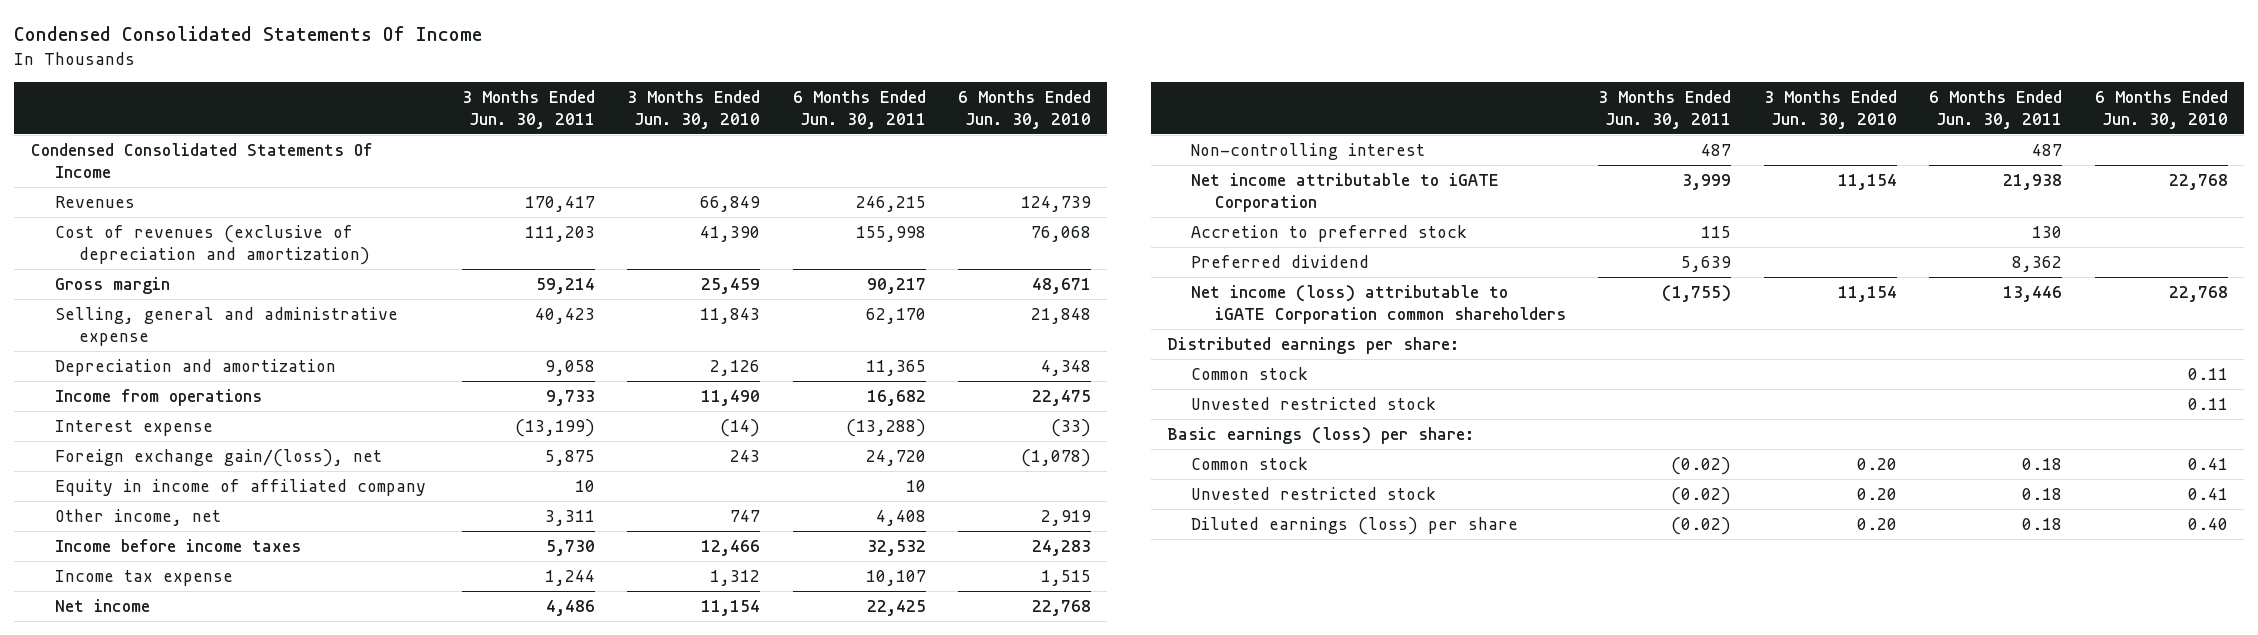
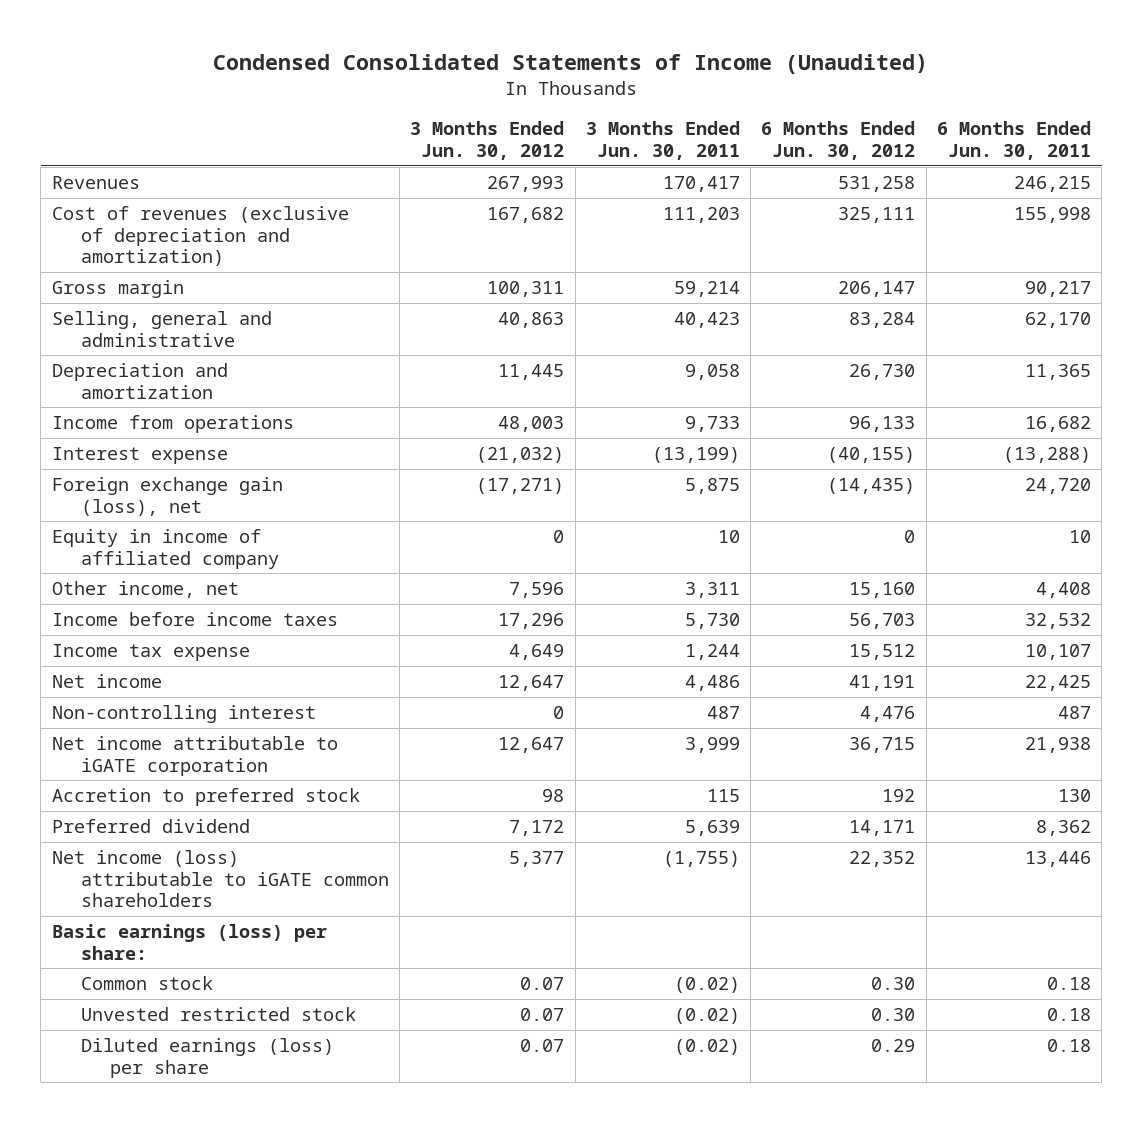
[14,26,483,42] Condensed Consolidated Statements Of Income -> [213,53,929,74] Condensed Consolidated Statements of Income (Unaudited)
[627,90,761,129] 3 Months Ended Jun. 30, 2010 -> none
[958,90,1092,129] 6 Months Ended Jun. 30, 2010 -> none
none -> [410,121,565,160] 3 Months Ended Jun. 30, 2012
none -> [761,121,916,160] 6 Months Ended Jun. 30, 2012
[30,142,373,178] Condensed Consolidated Statements Of Income -> none
[54,306,398,346] Selling, general and administrative expense -> [51,311,272,347] Selling, general and administrative
[54,448,382,467] Foreign exchange gain/(loss), net -> [51,477,283,516] Foreign exchange gain (loss), net
[1191,172,1500,212] Net income attributable to iGATE Corporation -> [51,736,338,776] Net income attributable to iGATE corporation
[1166,336,1459,354] Distributed earnings per share: -> none
[1191,366,1309,380] Common stock -> none
[1191,396,1437,410] Unvested restricted stock -> none
[1191,284,1567,324] Net income (loss) attributable to iGATE Corporation common shareholders -> [51,850,389,908] Net income (loss) attributable to iGATE common shareholders

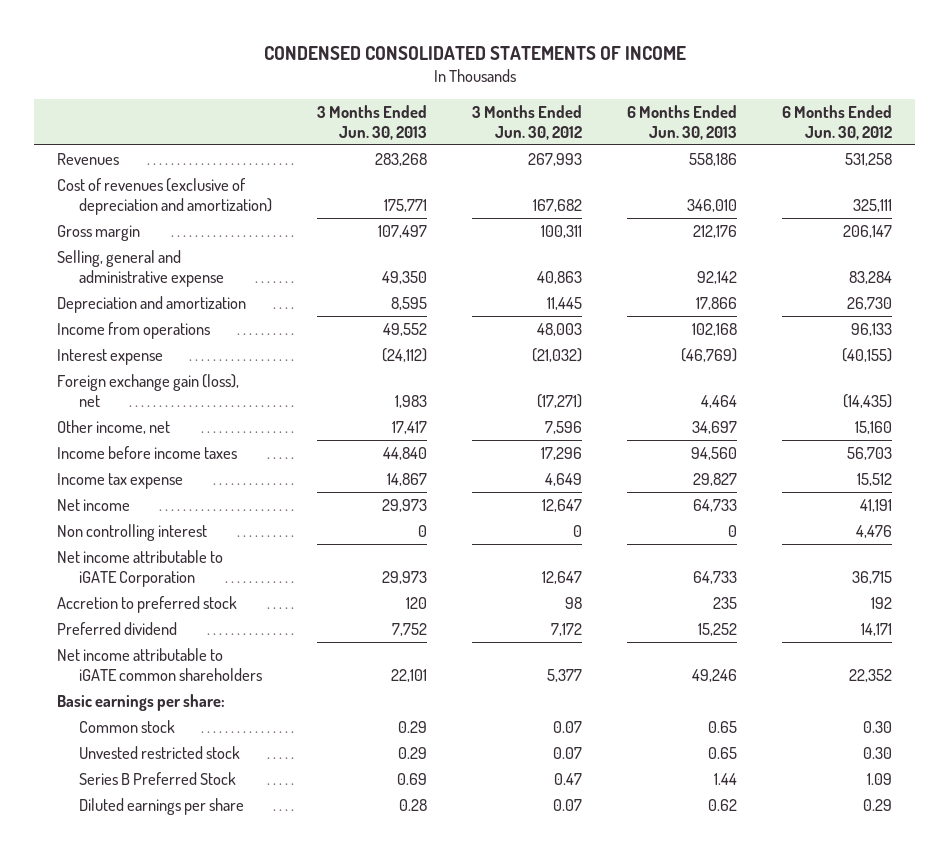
[213,53,929,74] Condensed Consolidated Statements of Income (Unaudited) -> [263,45,686,60] CONDENSED CONSOLIDATED STATEMENTS OF INCOME
[585,121,740,160] 3 Months Ended Jun. 30, 2011 -> none
[937,121,1092,160] 6 Months Ended Jun. 30, 2011 -> none
none -> [316,104,427,140] 3 Months Ended Jun. 30, 2013
none -> [627,104,738,140] 6 Months Ended Jun. 30, 2013
[51,311,272,347] Selling, general and administrative -> [56,250,224,287] Selling, general and administrative expense
[51,529,279,569] Equity in income of affiliated company -> none
[51,705,316,724] Non-controlling interest -> [56,524,207,542] Non controlling interest
[51,736,338,776] Net income attributable to iGATE corporation -> [56,550,223,587] Net income attributable to iGATE Corporation
[51,850,389,908] Net income (loss) attributable to iGATE common shareholders -> [56,648,262,681] Net income attributable to iGATE common shareholders
[51,924,327,960] Basic earnings (loss) per share: -> [56,694,225,712] Basic earnings per share:
none -> [78,772,236,786] Series B Preferred Stock
[80,1038,334,1078] Diluted earnings (loss) per share -> [78,798,244,816] Diluted earnings per share

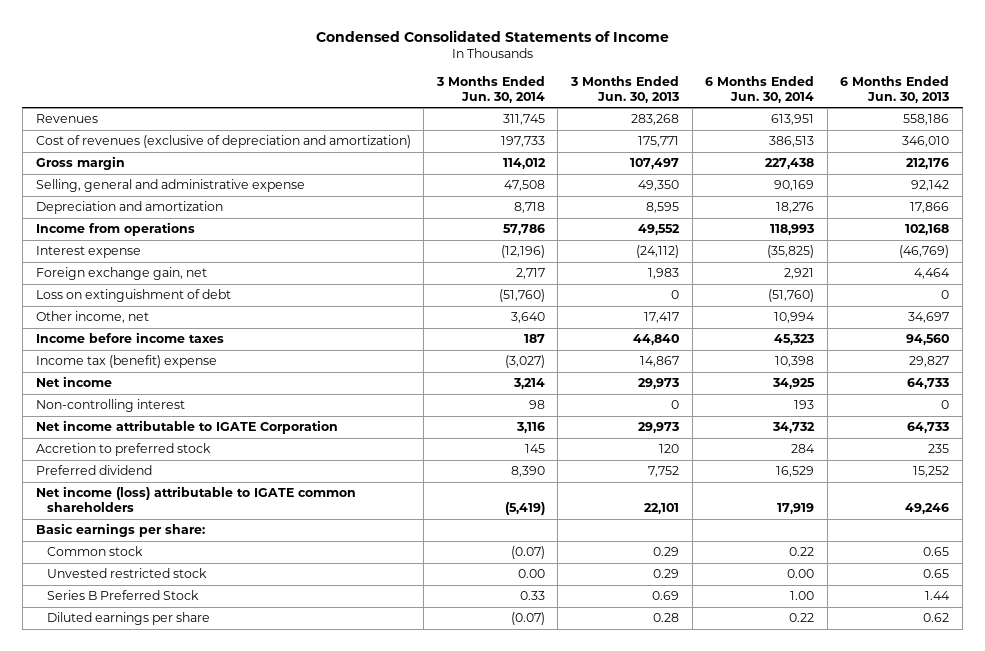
[263,45,686,60] CONDENSED CONSOLIDATED STATEMENTS OF INCOME -> [315,29,669,42] Condensed Consolidated Statements of Income
[472,104,583,140] 3 Months Ended Jun. 30, 2012 -> none
[782,104,893,140] 6 Months Ended Jun. 30, 2012 -> none
none -> [435,75,545,103] 3 Months Ended Jun. 30, 2014
none -> [705,75,815,103] 6 Months Ended Jun. 30, 2014
[56,374,239,407] Foreign exchange gain (loss), net -> [35,267,207,281] Foreign exchange gain, net
none -> [35,289,231,303] Loss on extinguishment of debt
[56,473,183,490] Income tax expense -> [35,355,217,369] Income tax (benefit) expense
[56,524,207,542] Non controlling interest -> [35,399,185,413] Non-controlling interest
[56,550,223,587] Net income attributable to iGATE Corporation -> [35,420,338,435] Net income attributable to IGATE Corporation
[56,648,262,681] Net income attributable to iGATE common shareholders -> [35,486,356,513] Net income (loss) attributable to IGATE common shareholders

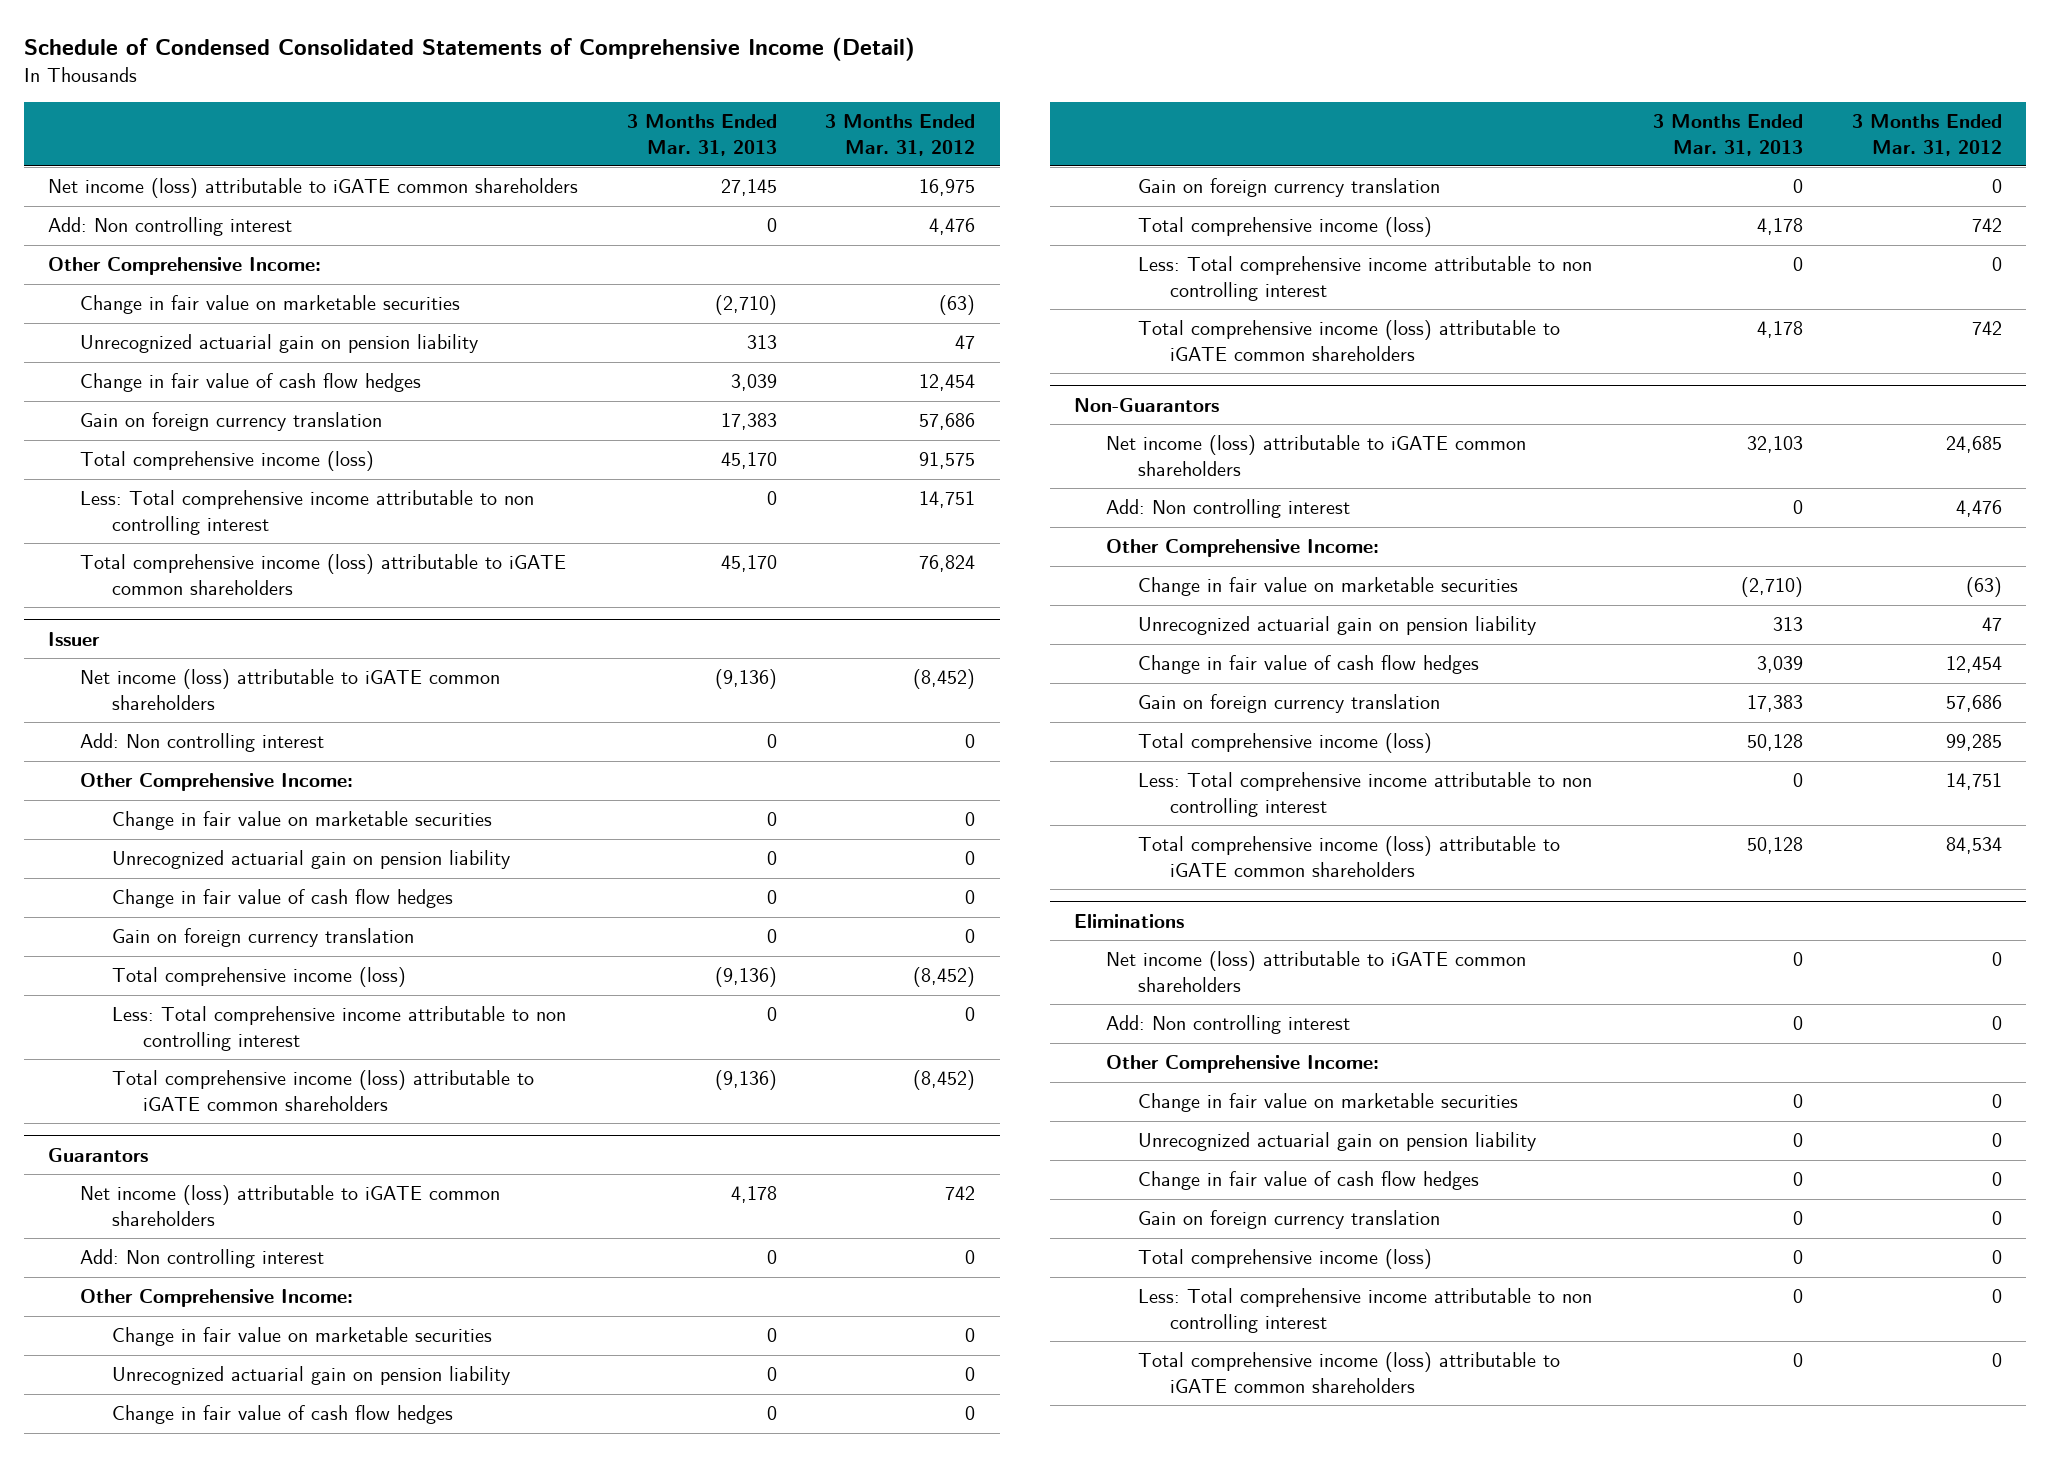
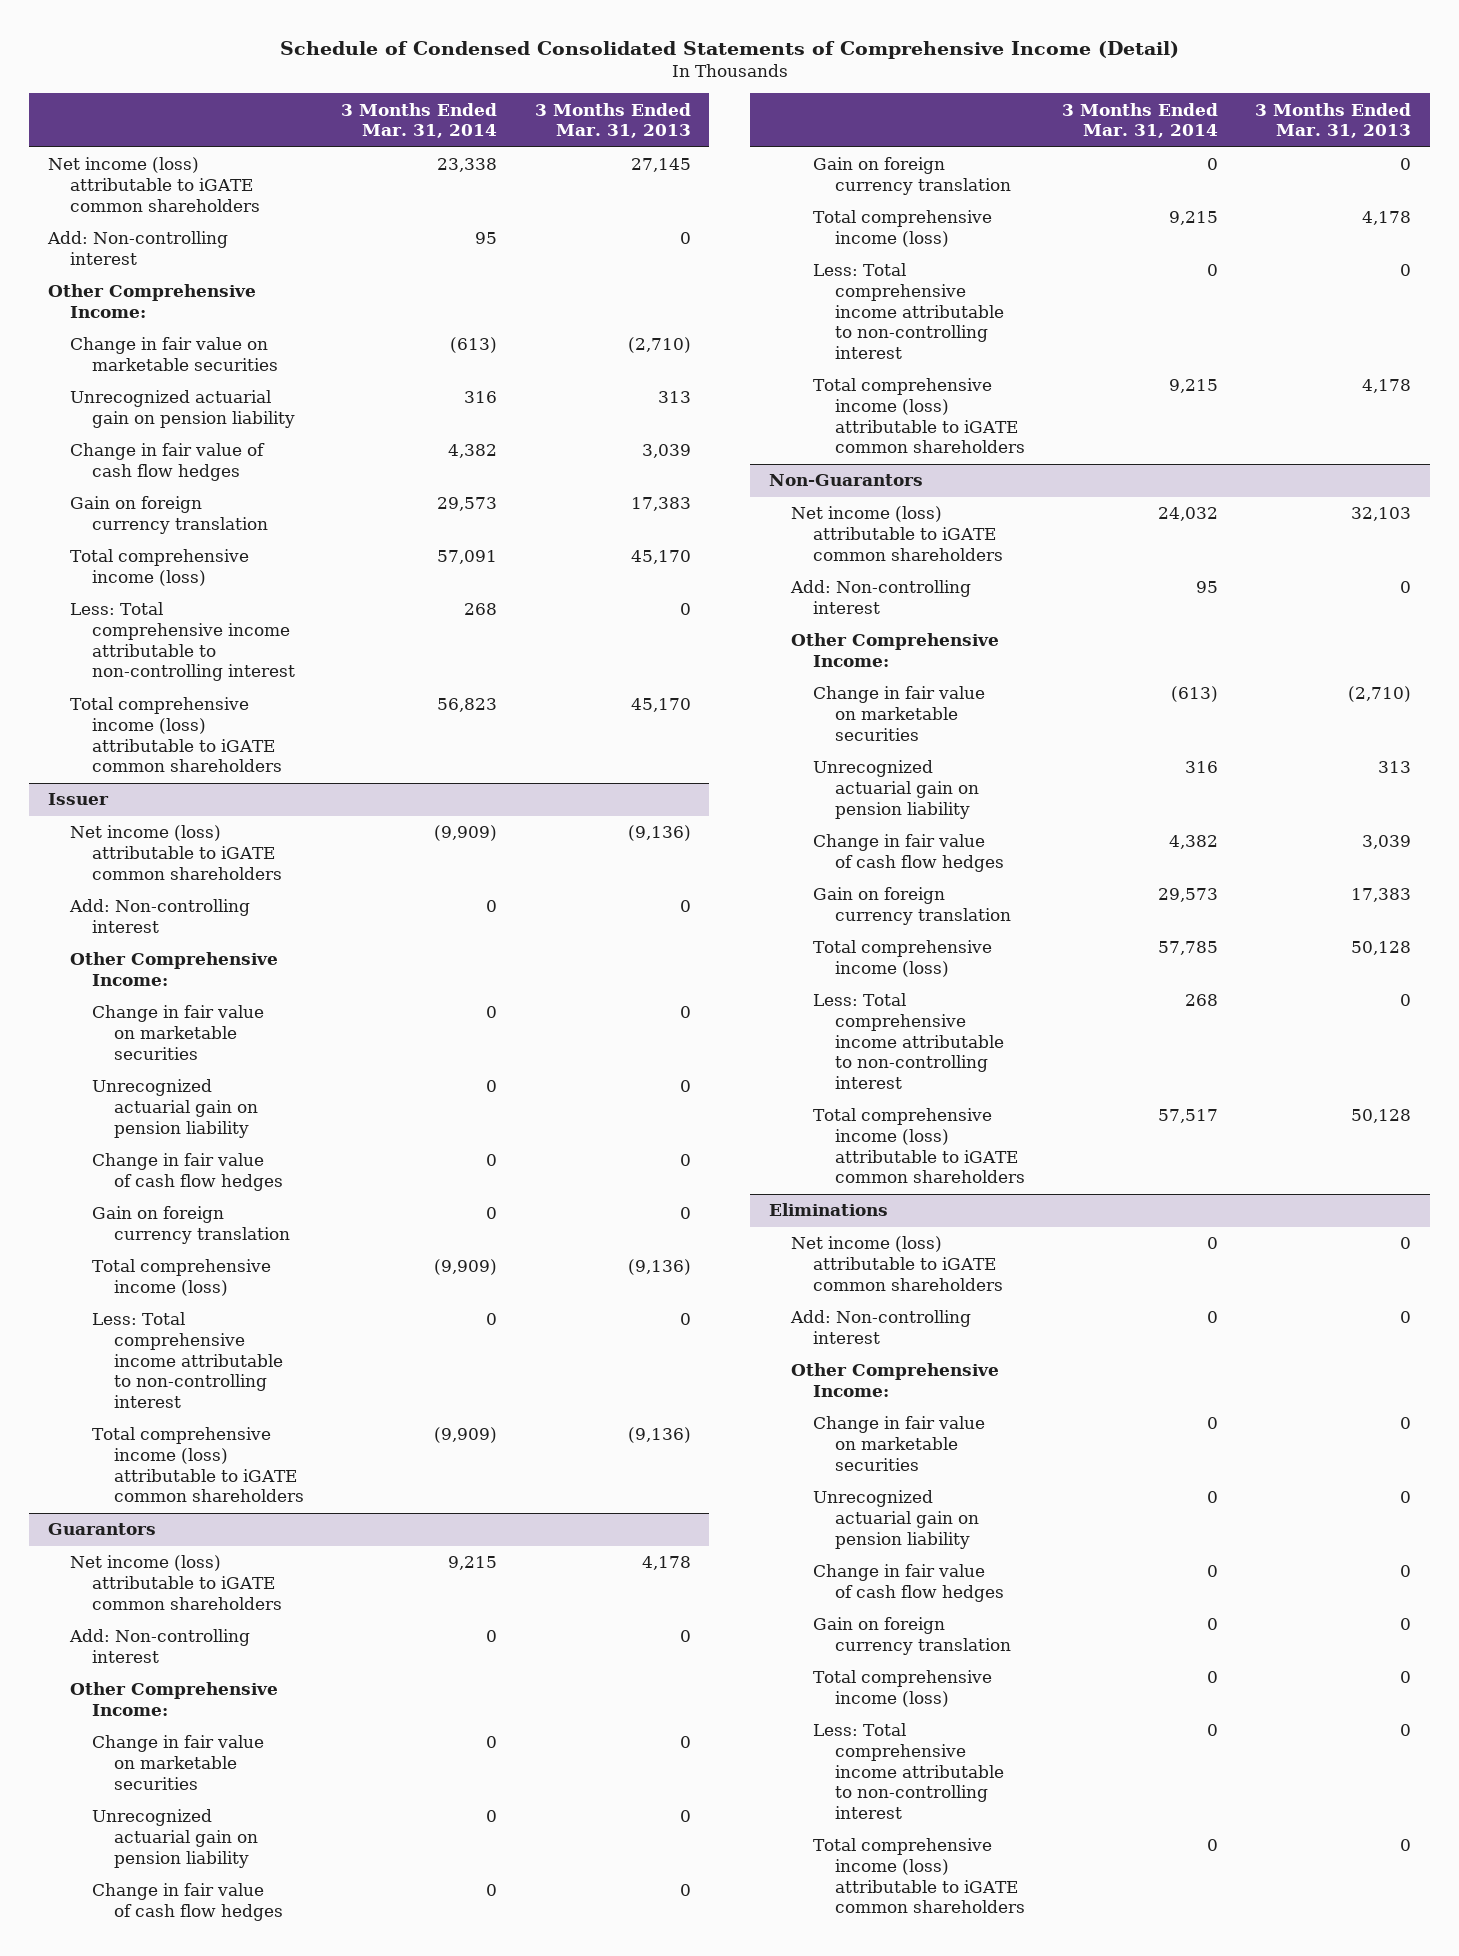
[825,113,976,156] 3 Months Ended Mar. 31, 2012 -> none
none -> [341,102,498,139] 3 Months Ended Mar. 31, 2014
[47,217,292,237] Add: Non controlling interest -> [47,231,229,265] Add: Non-controlling interest
[79,490,534,535] Less: Total comprehensive income attributable to non controlling interest -> [70,602,295,682] Less: Total comprehensive income attributable to non-controlling interest
[79,733,324,753] Add: Non controlling interest -> [69,899,251,933] Add: Non-controlling interest
[111,1006,566,1051] Less: Total comprehensive income attributable to non controlling interest -> [91,1312,283,1408] Less: Total comprehensive income attributable to non-controlling interest
[79,1249,324,1269] Add: Non controlling interest -> [69,1629,251,1663] Add: Non-controlling interest
[1138,256,1593,301] Less: Total comprehensive income attributable to non controlling interest -> [812,263,1004,359] Less: Total comprehensive income attributable to non-controlling interest
[1106,499,1351,519] Add: Non controlling interest -> [789,580,971,614] Add: Non-controlling interest
[1138,772,1593,817] Less: Total comprehensive income attributable to non controlling interest -> [812,993,1004,1089] Less: Total comprehensive income attributable to non-controlling interest
[1106,1015,1351,1035] Add: Non controlling interest -> [789,1310,971,1344] Add: Non-controlling interest
[1138,1288,1593,1333] Less: Total comprehensive income attributable to non controlling interest -> [812,1723,1004,1819] Less: Total comprehensive income attributable to non-controlling interest

